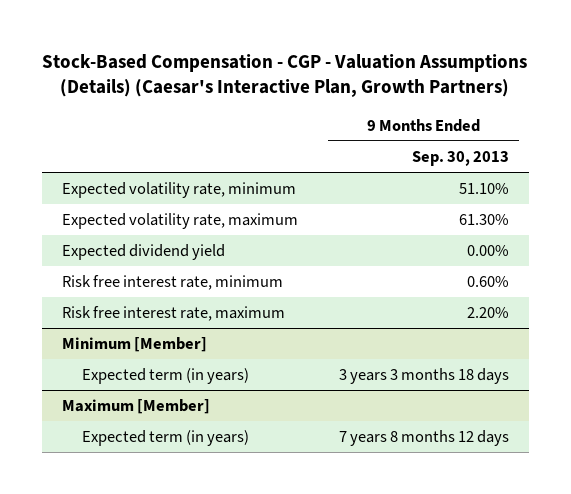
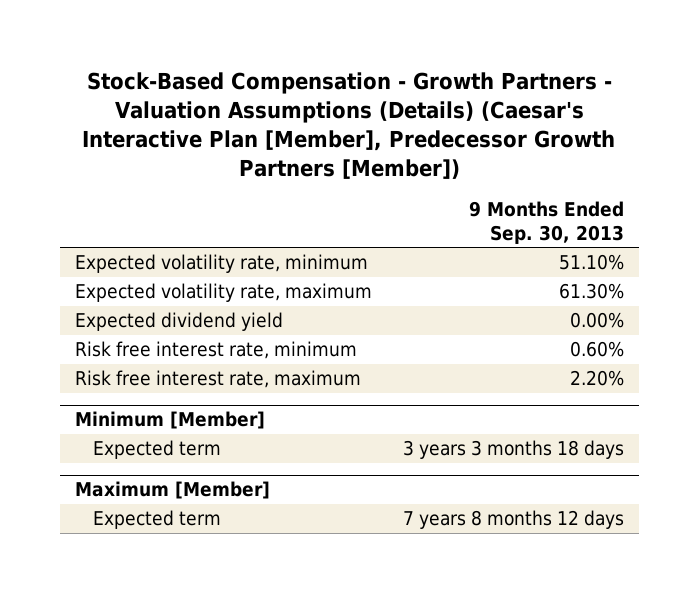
[42,53,528,97] Stock-Based Compensation - CGP - Valuation Assumptions (Details) (Caesar's Interactive Plan, Growth Partners) -> [82,71,616,179] Stock-Based Compensation - Growth Partners - Valuation Assumptions (Details) (Caesar's Interactive Plan [Member], Predecessor Growth Partners [Member])
[82,368,250,385] Expected term (in years) -> [92,440,221,460] Expected term
[82,430,250,447] Expected term (in years) -> [92,510,221,530] Expected term

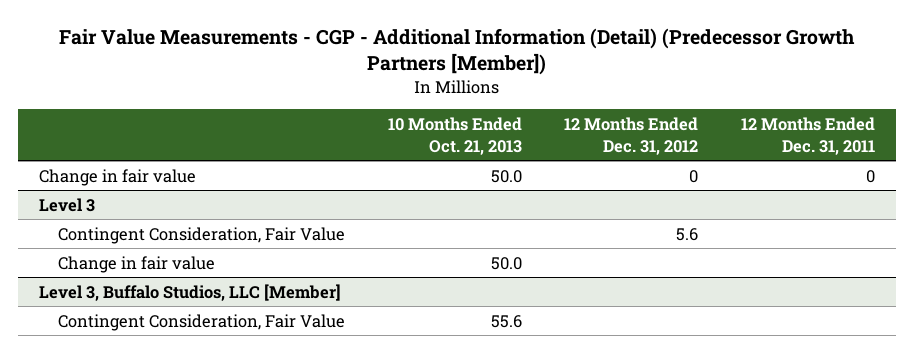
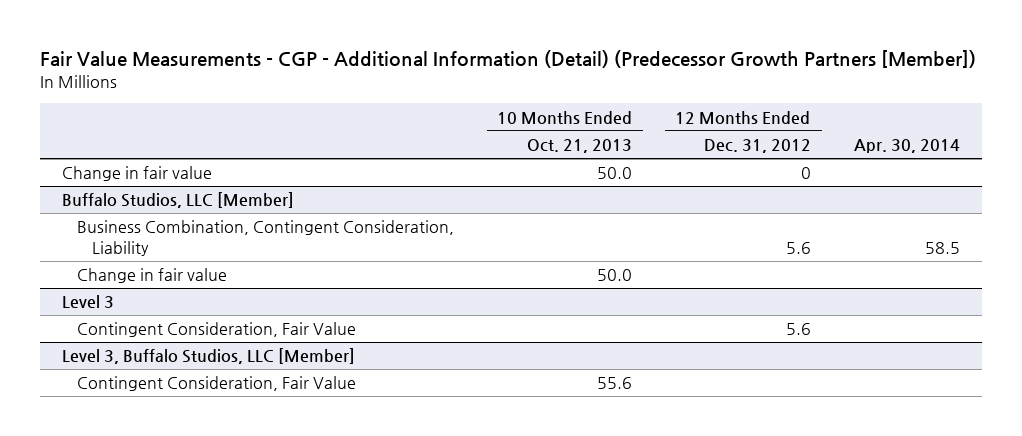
[741,116,876,155] 12 Months Ended Dec. 31, 2011 -> none
none -> [854,139,961,154] Apr. 30, 2014
none -> [62,192,295,209] Buffalo Studios, LLC [Member]
none -> [76,220,454,256] Business Combination, Contingent Consideration, Liability
none -> [76,268,227,284] Change in fair value
[57,255,215,273] Change in fair value -> none

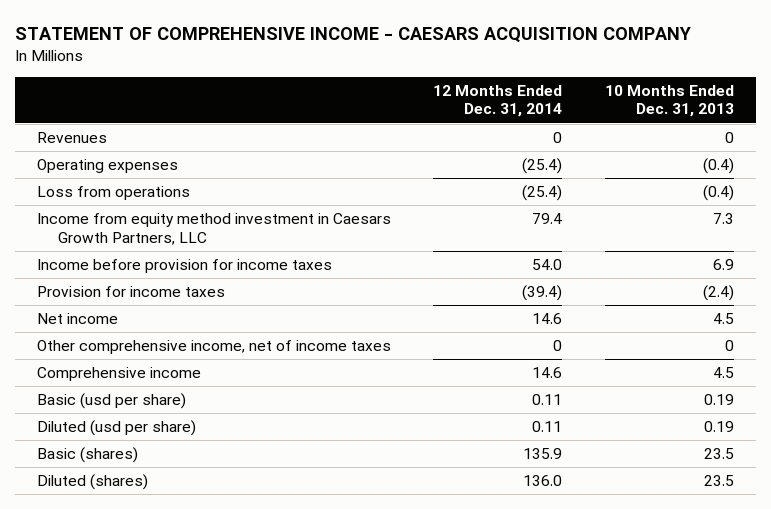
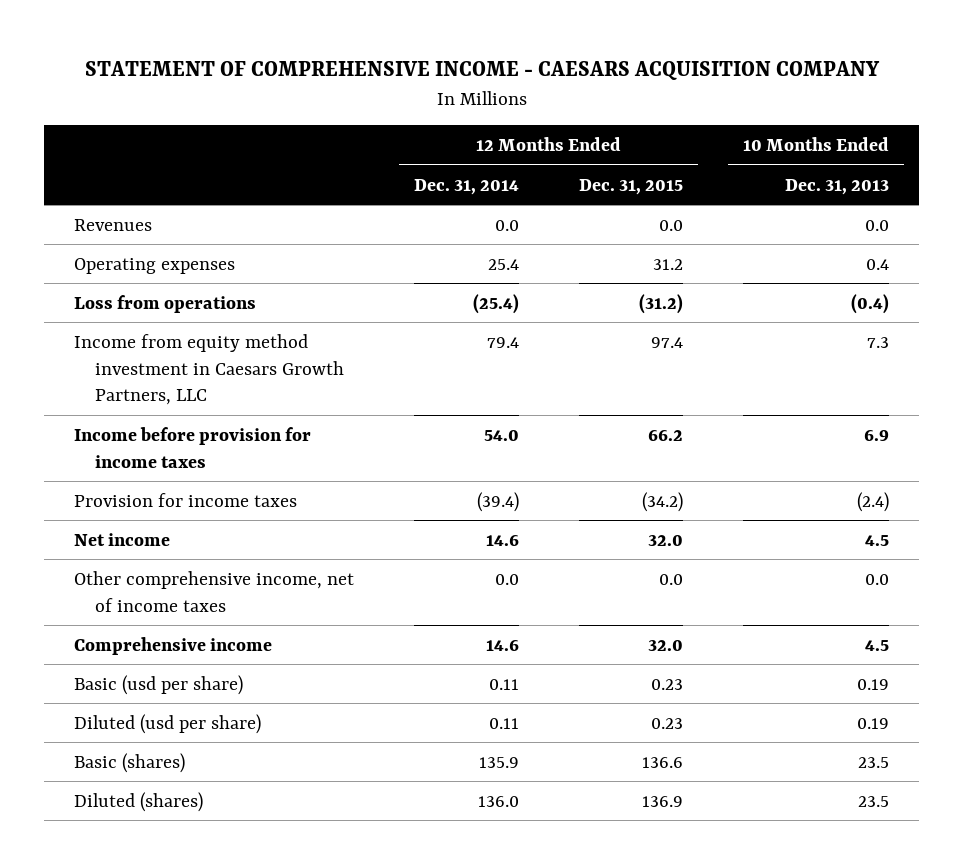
none -> [579,178,684,195] Dec. 31, 2015
[553,132,563,144] 0 -> [495,219,520,231] 0.0
[725,132,735,144] 0 -> [865,219,890,231] 0.0
[522,158,563,175] (25.4) -> [488,258,520,270] 25.4
[703,158,735,175] (0.4) -> [866,258,890,270] 0.4
[553,340,563,352] 0 -> [495,573,520,585] 0.0
[725,340,735,352] 0 -> [865,573,890,585] 0.0

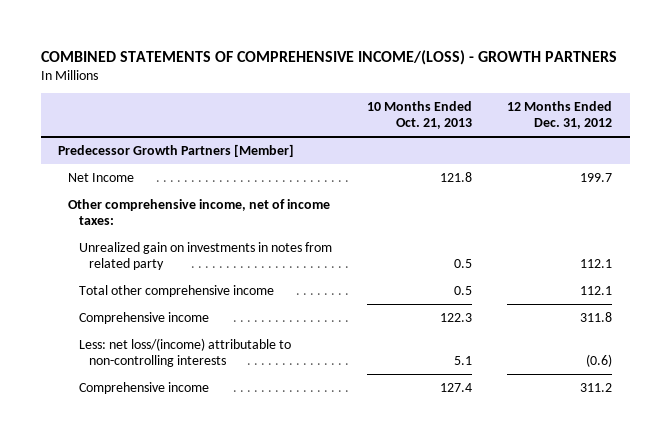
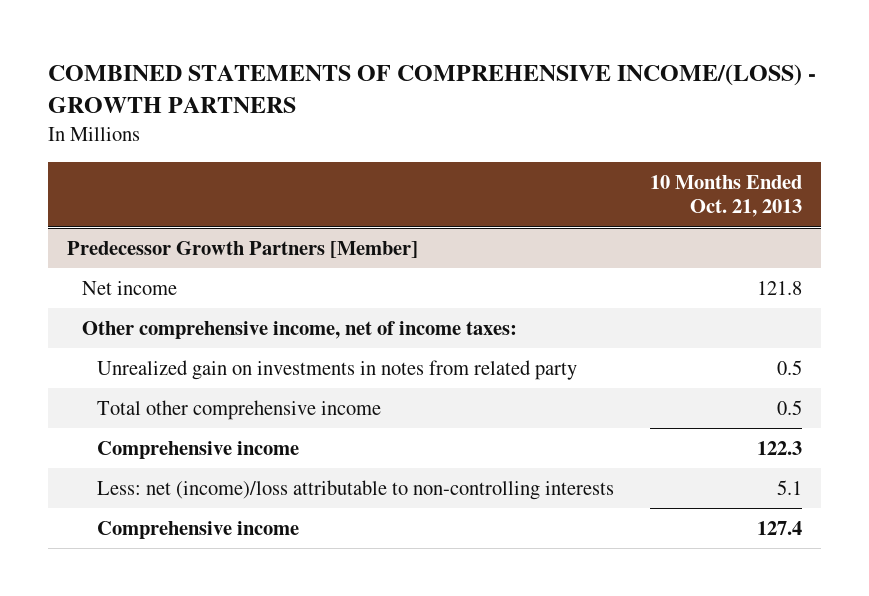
[507,101,613,130] 12 Months Ended Dec. 31, 2012 -> none
[68,172,135,182] Net Income -> [81,281,177,296] Net income
[78,337,291,368] Less: net loss/(income) attributable to non-controlling interests -> [96,480,614,501] Less: net (income)/loss attributable to non-controlling interests

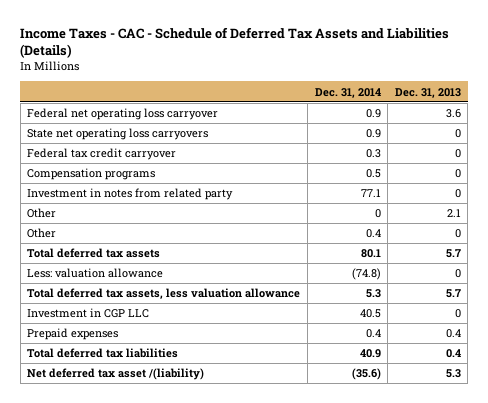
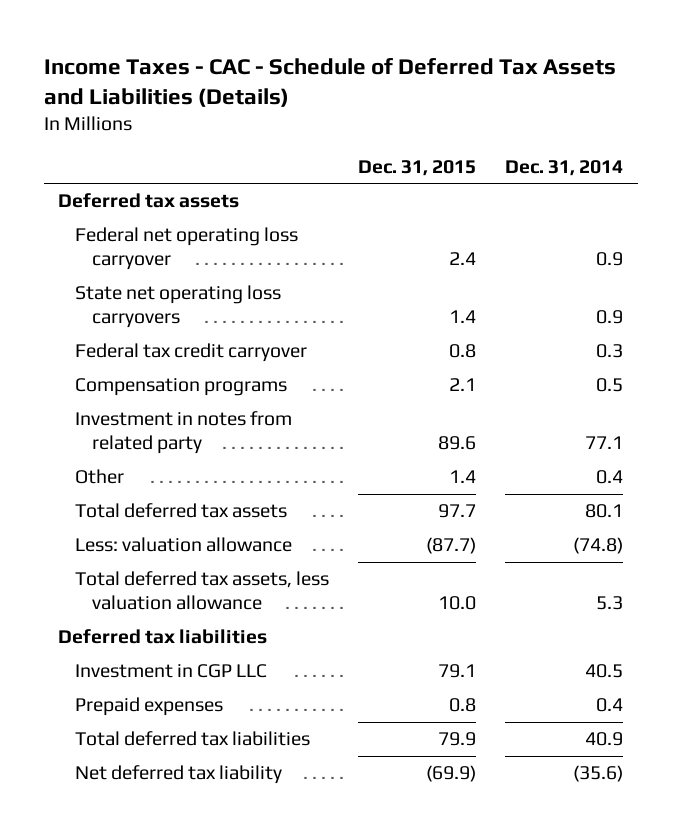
[394,87,461,98] Dec. 31, 2013 -> none
none -> [358,159,477,176] Dec. 31, 2015
none -> [58,193,240,209] Deferred tax assets
[27,208,57,219] Other -> none
none -> [58,629,268,645] Deferred tax liabilities
[27,368,205,381] Net deferred tax asset /(liability) -> [75,765,283,785] Net deferred tax liability

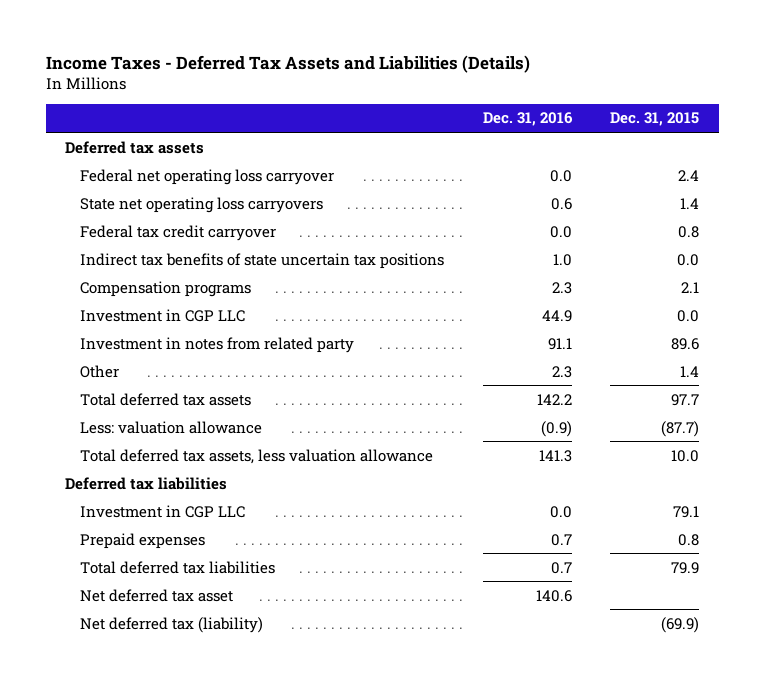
[43,57,616,108] Income Taxes - CAC - Schedule of Deferred Tax Assets and Liabilities (Details) -> [45,54,530,73] Income Taxes - Deferred Tax Assets and Liabilities (Details)
[505,159,624,176] Dec. 31, 2014 -> none
none -> [482,112,573,127] Dec. 31, 2016
none -> [79,252,444,269] Indirect tax benefits of state uncertain tax positions
none -> [79,308,245,322] Investment in CGP LLC
none -> [79,588,233,602] Net deferred tax asset
[75,765,283,785] Net deferred tax liability -> [79,616,263,633] Net deferred tax (liability)

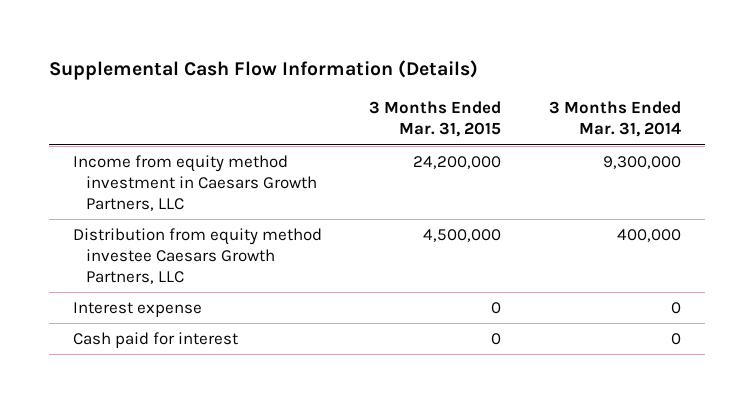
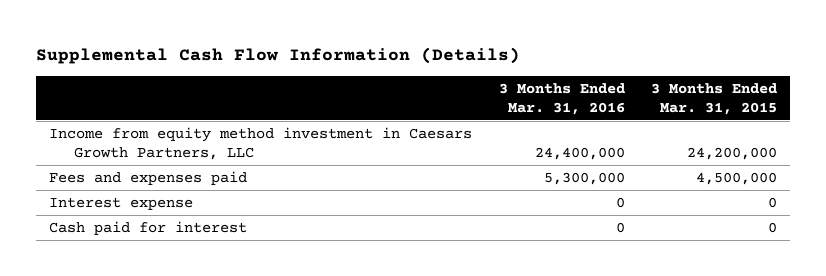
[549,101,682,138] 3 Months Ended Mar. 31, 2014 -> none
none -> [498,82,625,115] 3 Months Ended Mar. 31, 2016
[72,227,322,285] Distribution from equity method investee Caesars Growth Partners, LLC -> none
none -> [49,171,248,186] Fees and expenses paid

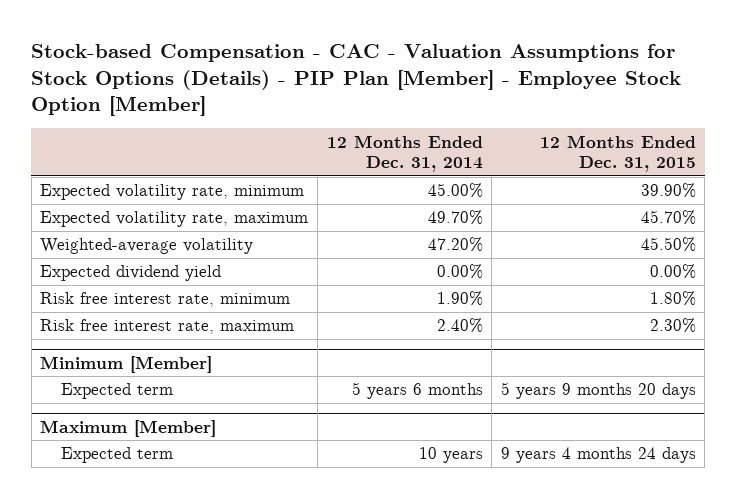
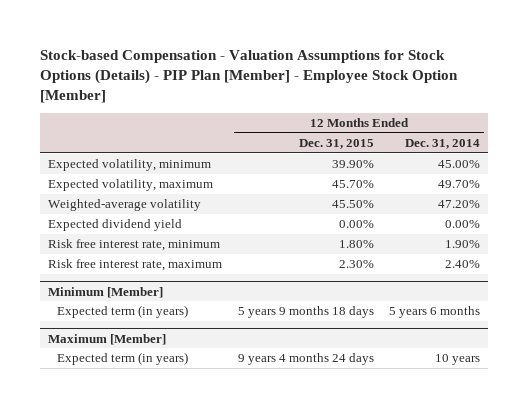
[31,44,682,117] Stock-based Compensation - CAC - Valuation Assumptions for Stock Options (Details) - PIP Plan [Member] - Employee Stock Option [Member] -> [40,50,459,103] Stock-based Compensation - Valuation Assumptions for Stock Options (Details) - PIP Plan [Member] - Employee Stock Option [Member]
[40,184,305,201] Expected volatility rate, minimum -> [47,159,211,172] Expected volatility, minimum
[40,211,309,228] Expected volatility rate, maximum -> [47,179,213,192] Expected volatility, maximum
[61,383,174,400] Expected term -> [57,305,189,319] Expected term (in years)
[500,382,696,400] 5 years 9 months 20 days -> [237,306,374,319] 5 years 9 months 18 days
[61,447,174,464] Expected term -> [57,352,189,366] Expected term (in years)

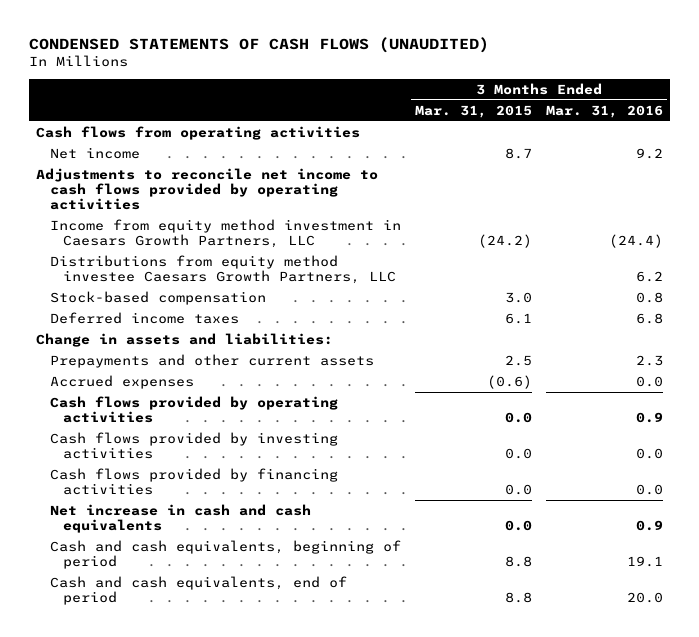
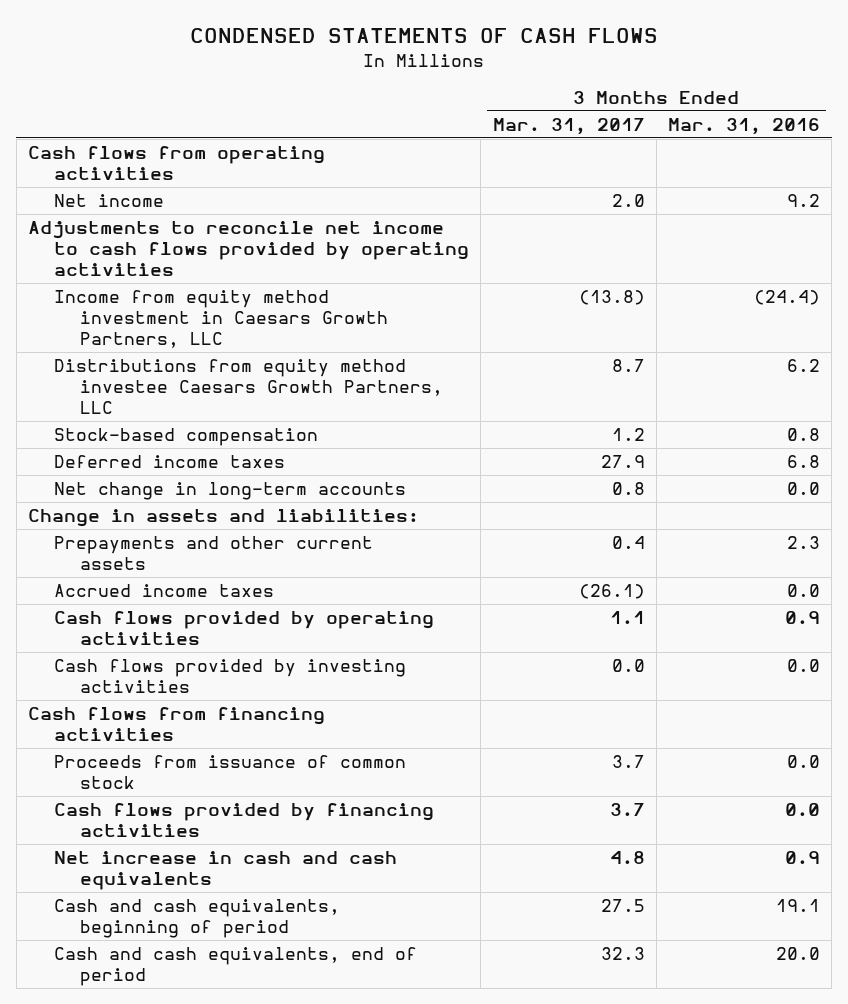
[28,36,489,53] CONDENSED STATEMENTS OF CASH FLOWS (UNAUDITED) -> [190,28,659,44] CONDENSED STATEMENTS OF CASH FLOWS
[414,104,532,118] Mar. 31, 2015 -> none
none -> [492,117,645,135] Mar. 31, 2017
none -> [54,481,407,500] Net change in long-term accounts
[49,374,194,389] Accrued expenses -> none
none -> [54,583,275,597] Accrued income taxes
none -> [28,706,326,741] Cash flows from financing activities
none -> [54,754,407,789] Proceeds from issuance of common stock

